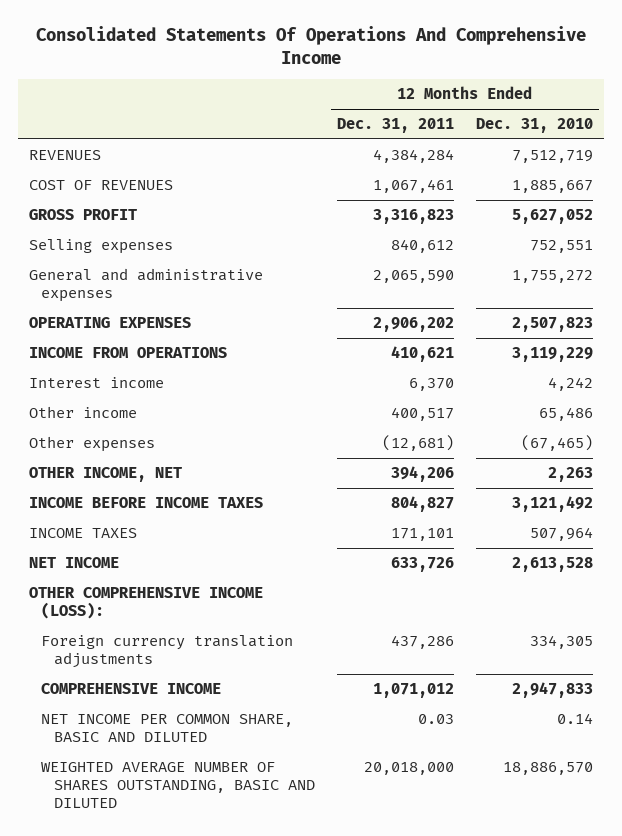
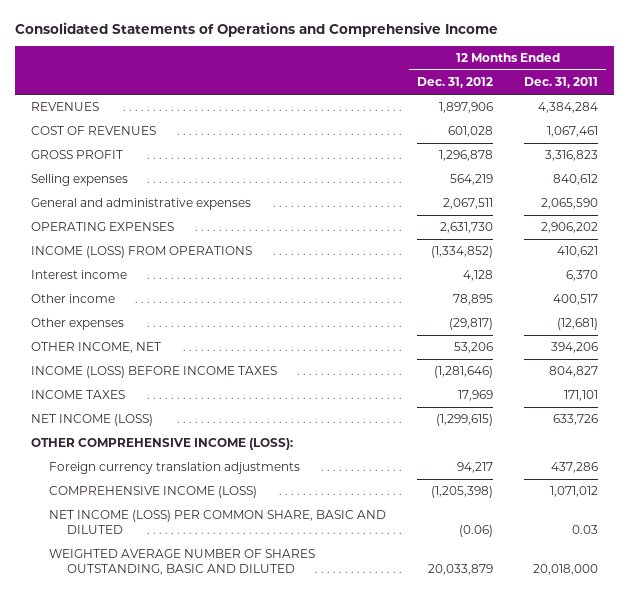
[36,26,587,65] Consolidated Statements Of Operations And Comprehensive Income -> [15,21,499,37] Consolidated Statements of Operations and Comprehensive Income
[476,118,594,134] Dec. 31, 2010 -> none
none -> [417,77,494,89] Dec. 31, 2012
[29,347,228,359] INCOME FROM OPERATIONS -> [30,246,252,259] INCOME (LOSS) FROM OPERATIONS
[29,497,264,509] INCOME BEFORE INCOME TAXES -> [30,366,277,379] INCOME (LOSS) BEFORE INCOME TAXES
[29,557,120,569] NET INCOME -> [30,414,153,427] NET INCOME (LOSS)
[41,683,222,695] COMPREHENSIVE INCOME -> [49,486,258,499] COMPREHENSIVE INCOME (LOSS)
[41,714,294,743] NET INCOME PER COMMON SHARE, BASIC AND DILUTED -> [49,510,387,535] NET INCOME (LOSS) PER COMMON SHARE, BASIC AND DILUTED

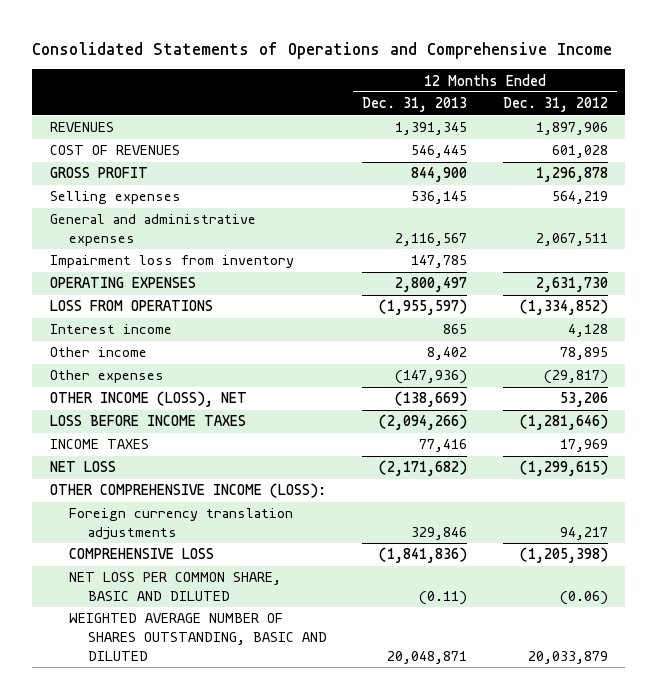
[524,77,599,89] Dec. 31, 2011 -> none
none -> [362,97,468,113] Dec. 31, 2013
none -> [49,255,294,269] Impairment loss from inventory
[30,246,252,259] INCOME (LOSS) FROM OPERATIONS -> [49,300,213,312] LOSS FROM OPERATIONS
[30,342,161,354] OTHER INCOME, NET -> [49,391,247,408] OTHER INCOME (LOSS), NET
[30,366,277,379] INCOME (LOSS) BEFORE INCOME TAXES -> [49,415,246,427] LOSS BEFORE INCOME TAXES
[30,414,153,427] NET INCOME (LOSS) -> [49,461,116,473] NET LOSS
[49,486,258,499] COMPREHENSIVE INCOME (LOSS) -> [68,548,214,560] COMPREHENSIVE LOSS
[49,510,387,535] NET INCOME (LOSS) PER COMMON SHARE, BASIC AND DILUTED -> [68,572,281,602] NET LOSS PER COMMON SHARE, BASIC AND DILUTED

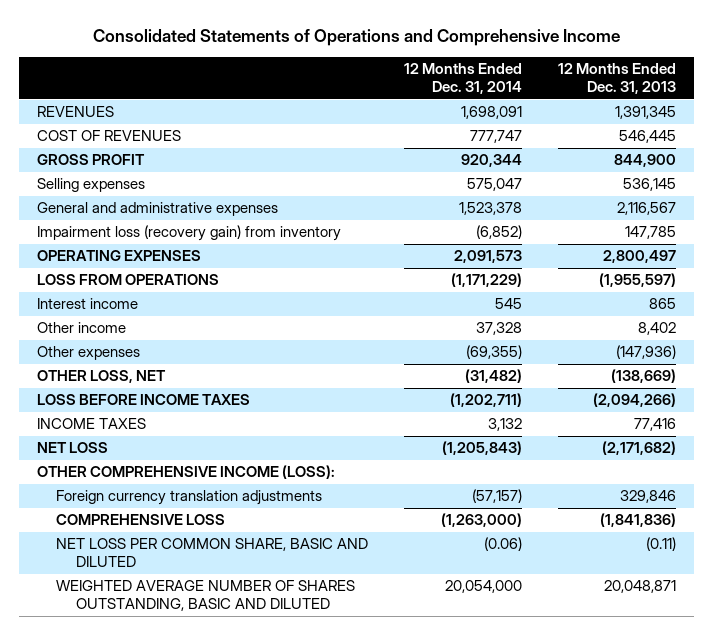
[502,97,608,113] Dec. 31, 2012 -> none
none -> [404,63,523,95] 12 Months Ended Dec. 31, 2014
[49,255,294,269] Impairment loss from inventory -> [37,225,342,242] Impairment loss (recovery gain) from inventory
[49,391,247,408] OTHER INCOME (LOSS), NET -> [37,370,167,384] OTHER LOSS, NET

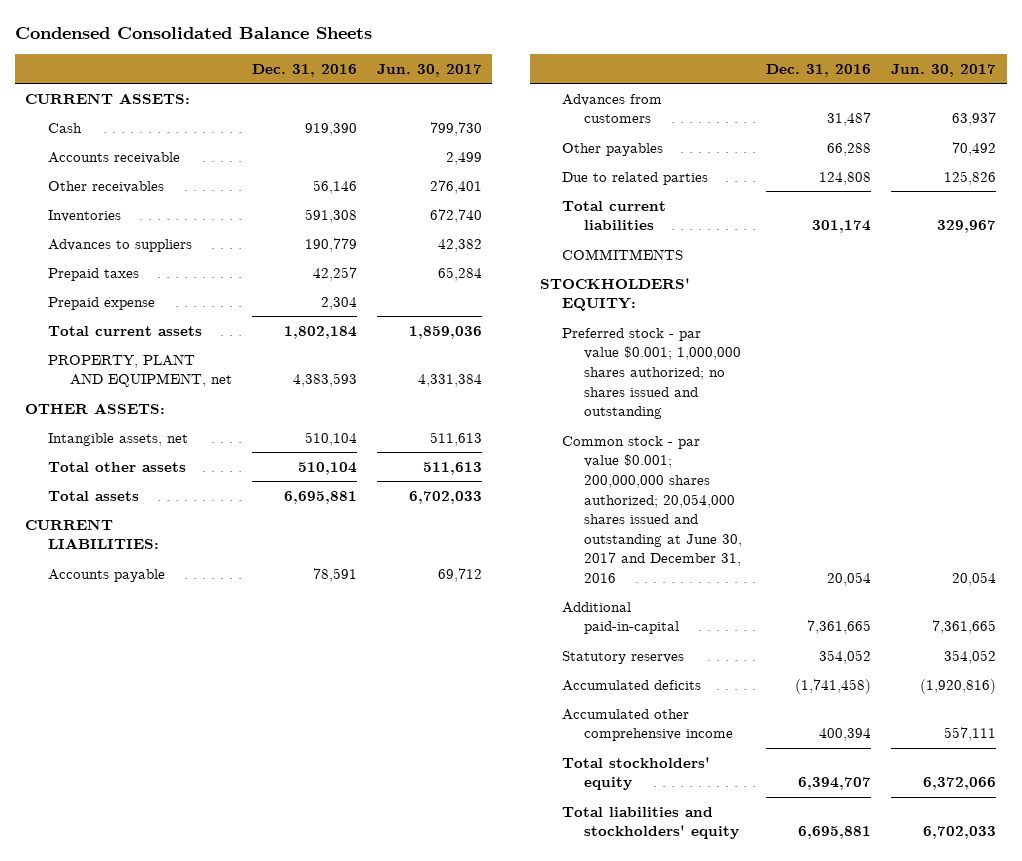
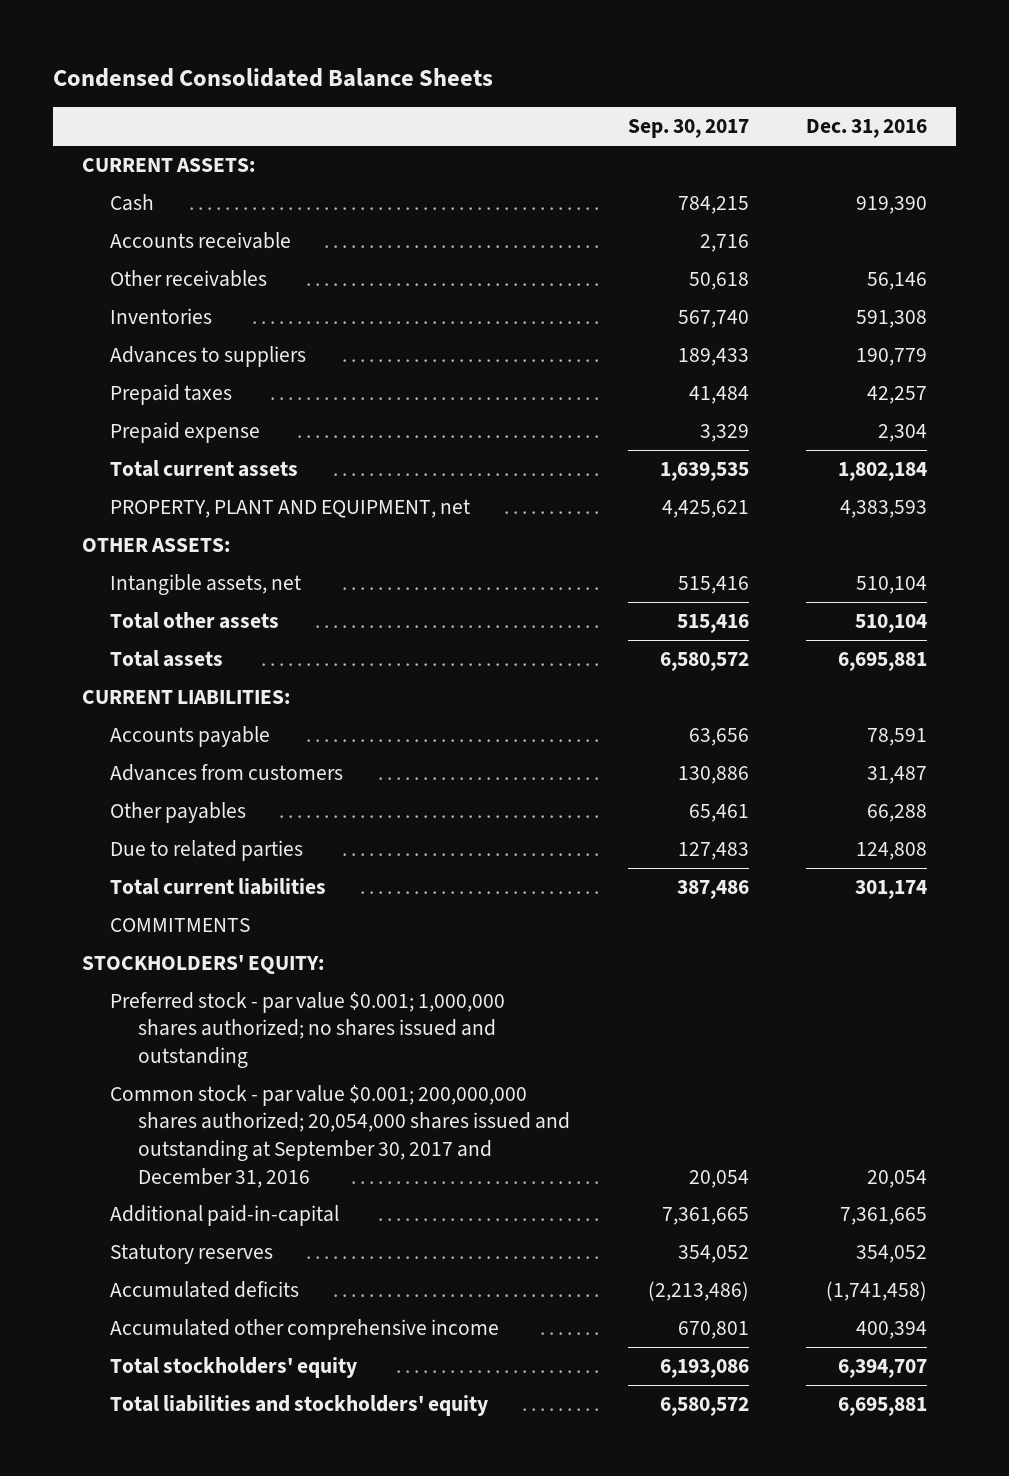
[376,63,482,77] Jun. 30, 2017 -> none
none -> [627,119,749,139] Sep. 30, 2017
[562,435,743,584] Common stock - par value $0.001; 200,000,000 shares authorized; 20,054,000 shares issued and outstanding at June 30, 2017 and December 31, 2016 -> [109,1084,570,1188] Common stock - par value $0.001; 200,000,000 shares authorized; 20,054,000 shares issued and outstanding at September 30, 2017 and December 31, 2016

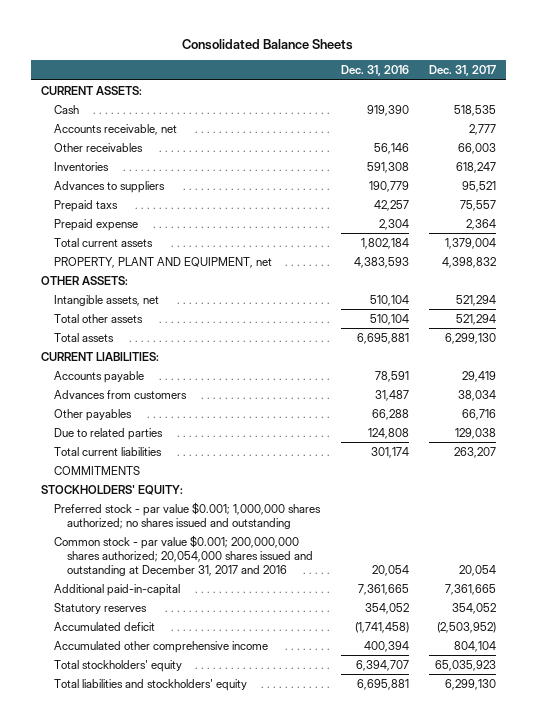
[52,67,493,87] Condensed Consolidated Balance Sheets -> [182,38,354,50] Consolidated Balance Sheets
[627,119,749,139] Sep. 30, 2017 -> none
none -> [428,65,496,77] Dec. 31, 2017
[109,231,291,249] Accounts receivable -> [54,123,178,135] Accounts receivable, net
[109,383,232,405] Prepaid taxes -> [54,199,119,212] Prepaid taxs
[109,1084,570,1188] Common stock - par value $0.001; 200,000,000 shares authorized; 20,054,000 shares issued and outstanding at September 30, 2017 and December 31, 2016 -> [54,534,314,576] Common stock - par value $0.001; 200,000,000 shares authorized; 20,054,000 shares issued and outstanding at December 31, 2017 and 2016
[109,1280,299,1298] Accumulated deficits -> [54,621,156,631] Accumulated deficit

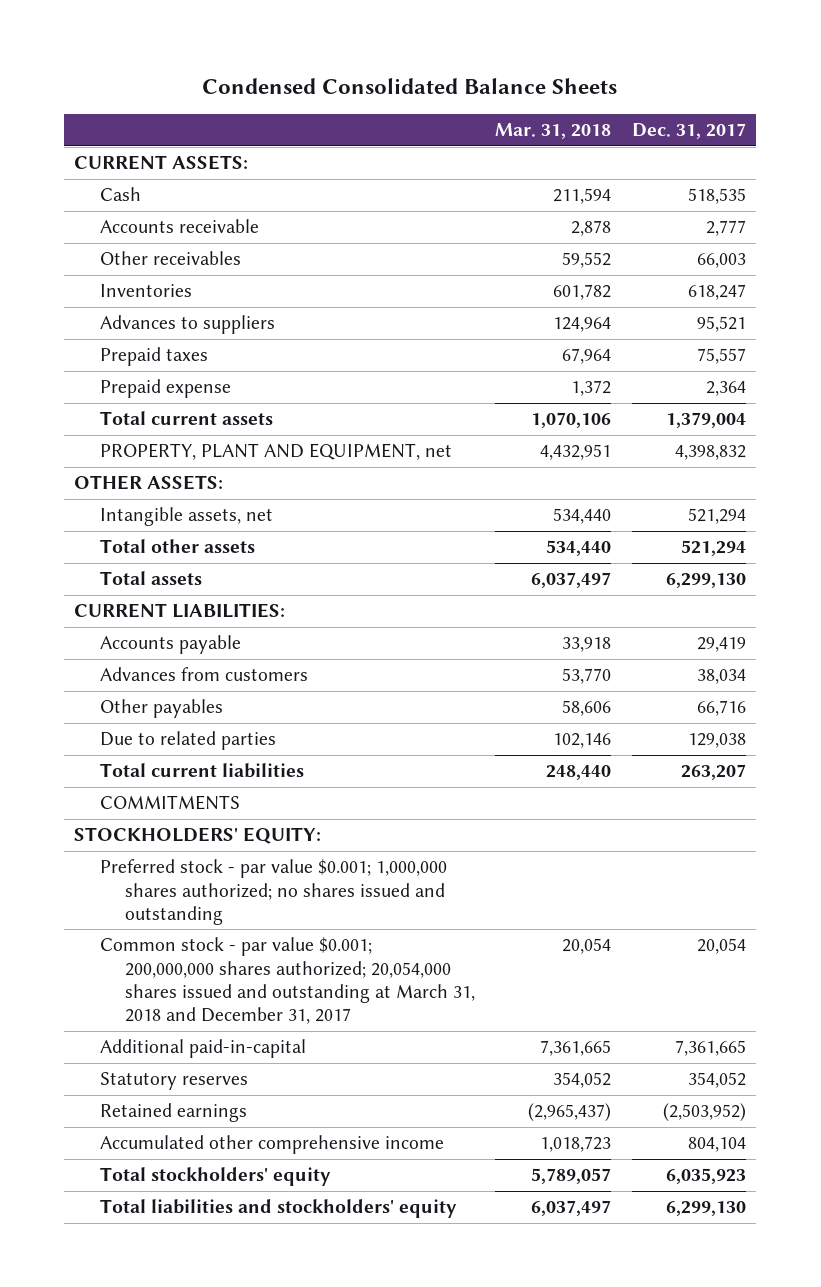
[182,38,354,50] Consolidated Balance Sheets -> [202,78,618,95] Condensed Consolidated Balance Sheets
[340,65,409,77] Dec. 31, 2016 -> none
none -> [495,123,612,140] Mar. 31, 2018
[54,123,178,135] Accounts receivable, net -> [99,219,259,234] Accounts receivable
[54,199,119,212] Prepaid taxs -> [99,347,208,367] Prepaid taxes
[54,534,314,576] Common stock - par value $0.001; 200,000,000 shares authorized; 20,054,000 shares issued and outstanding at December 31, 2017 and 2016 -> [99,937,475,1025] Common stock - par value $0.001; 200,000,000 shares authorized; 20,054,000 shares issued and outstanding at March 31, 2018 and December 31, 2017
[54,621,156,631] Accumulated deficit -> [99,1103,247,1123] Retained earnings
[434,659,496,671] 65,035,923 -> [666,1168,747,1185] 6,035,923

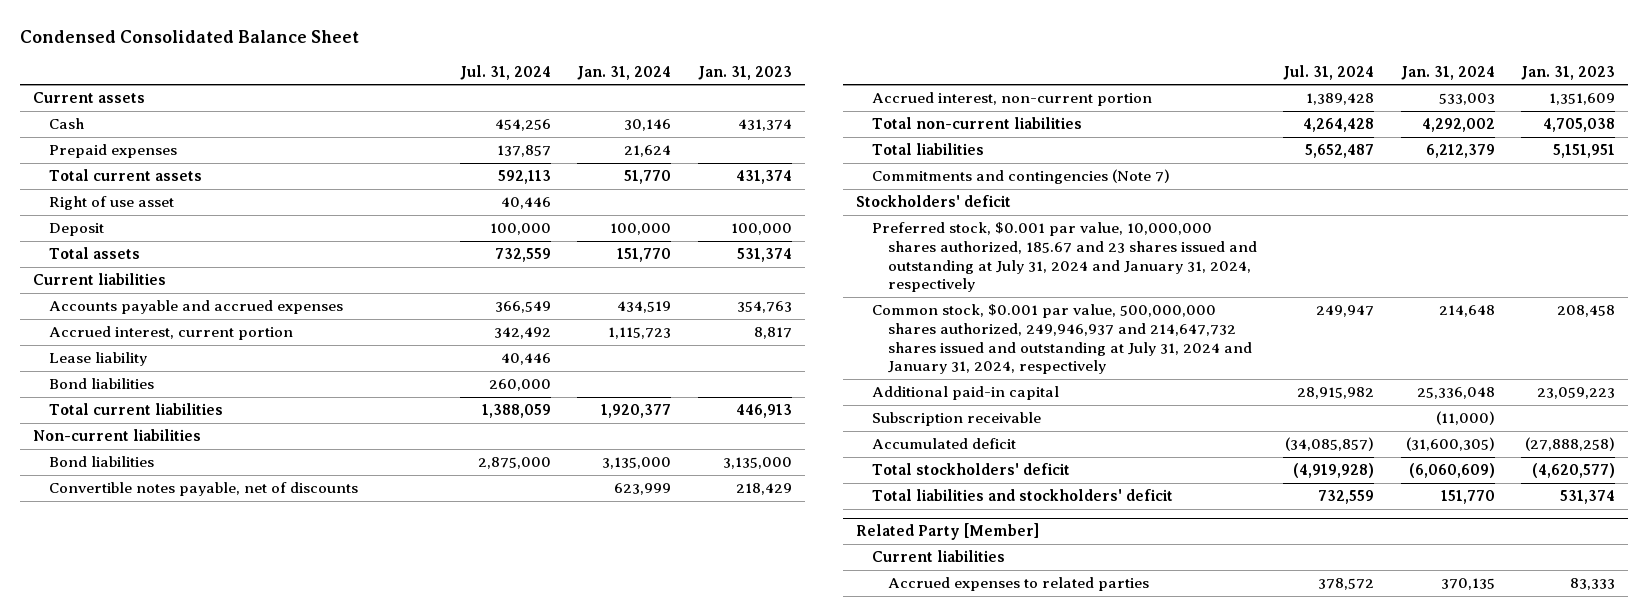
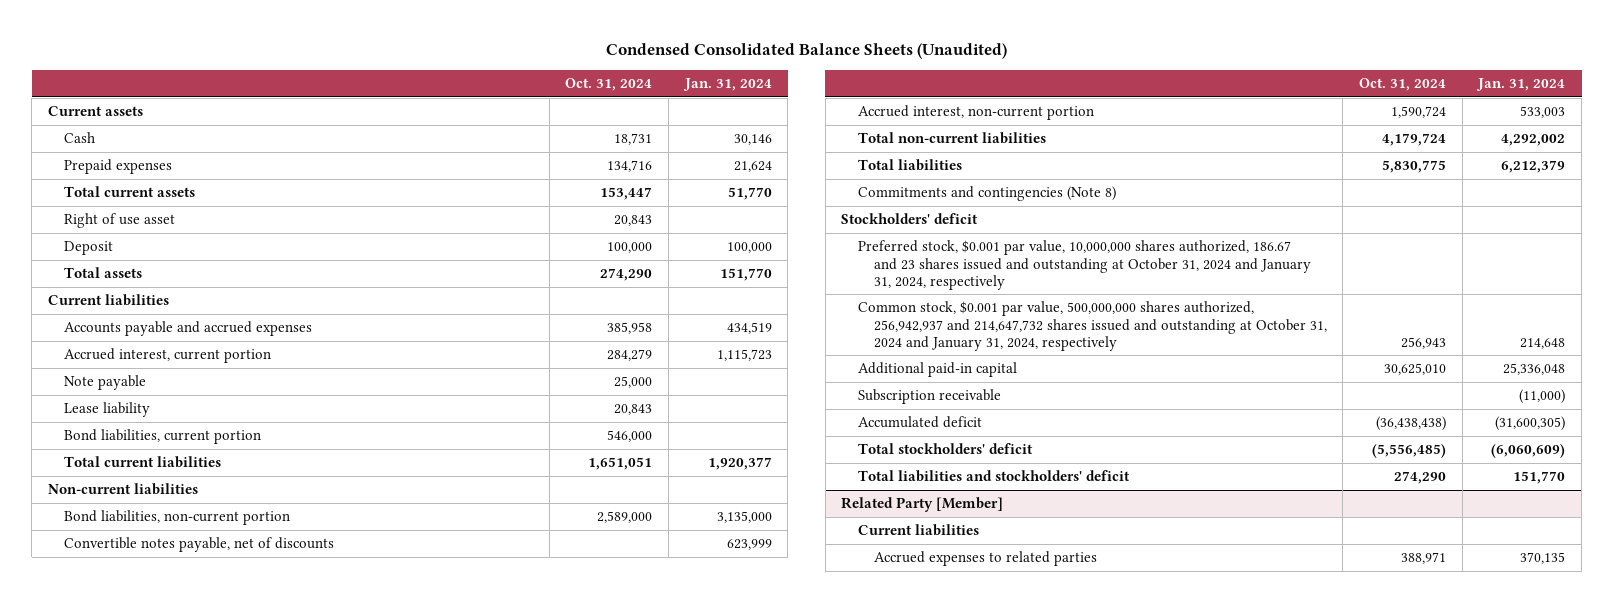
[19,30,359,44] Condensed Consolidated Balance Sheet -> [605,42,1007,59] Condensed Consolidated Balance Sheets (Unaudited)
[459,64,551,80] Jul. 31, 2024 -> none
[697,65,792,80] Jan. 31, 2023 -> none
none -> [565,77,653,91] Oct. 31, 2024
none -> [63,375,146,391] Note payable
[48,378,154,390] Bond liabilities -> [63,429,261,445] Bond liabilities, current portion
[48,456,154,468] Bond liabilities -> [63,510,290,526] Bond liabilities, non-current portion
[872,169,1171,185] Commitments and contingencies (Note 7) -> [857,186,1116,202] Commitments and contingencies (Note 8)
[872,222,1257,293] Preferred stock, $0.001 par value, 10,000,000 shares authorized, 185.67 and 23 shares issued and outstanding at July 31, 2024 and January 31, 2024, respectively -> [857,240,1311,290] Preferred stock, $0.001 par value, 10,000,000 shares authorized, 186.67 and 23 shares issued and outstanding at October 31, 2024 and January 31, 2024, respectively
[872,304,1252,375] Common stock, $0.001 par value, 500,000,000 shares authorized, 249,946,937 and 214,647,732 shares issued and outstanding at July 31, 2024 and January 31, 2024, respectively -> [857,301,1327,351] Common stock, $0.001 par value, 500,000,000 shares authorized, 256,942,937 and 214,647,732 shares issued and outstanding at October 31, 2024 and January 31, 2024, respectively

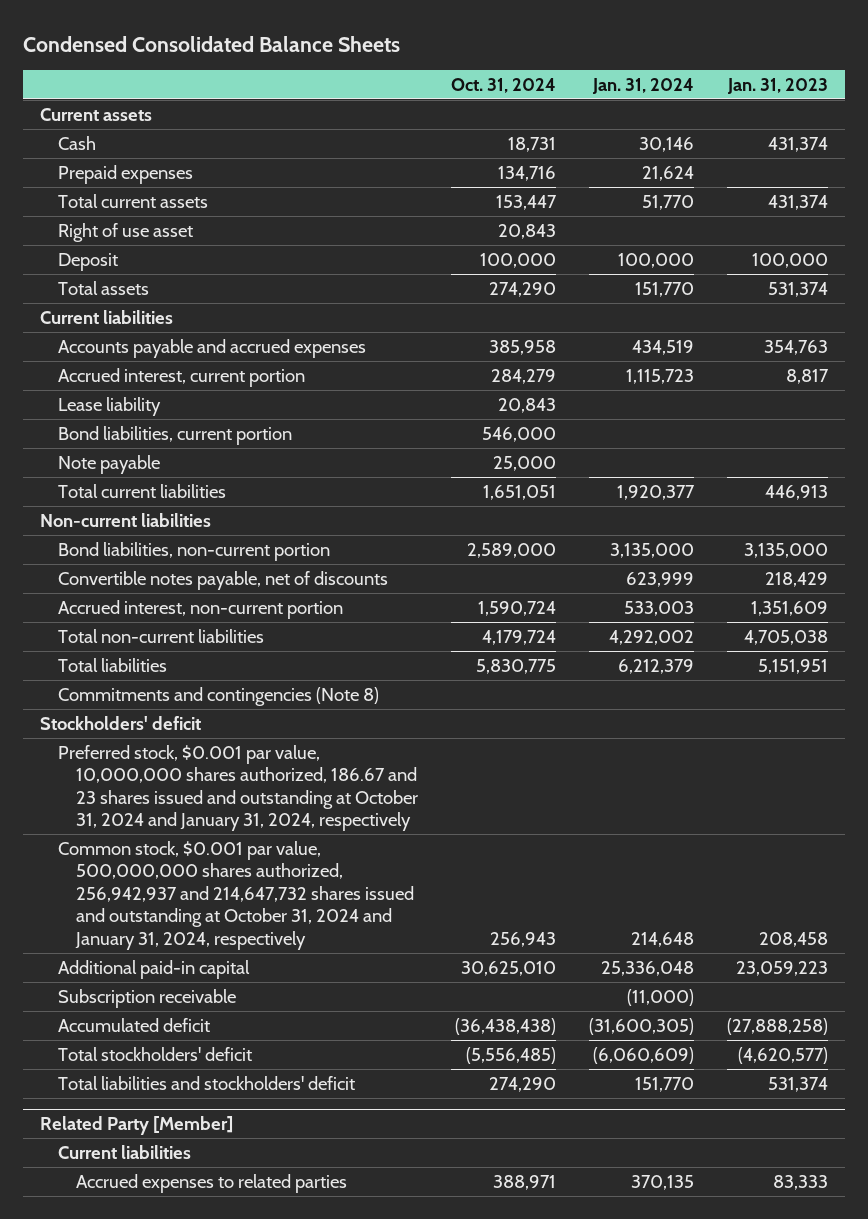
[605,42,1007,59] Condensed Consolidated Balance Sheets (Unaudited) -> [22,35,400,52] Condensed Consolidated Balance Sheets
none -> [727,78,829,95] Jan. 31, 2023
[63,375,146,391] Note payable -> [57,454,160,474] Note payable

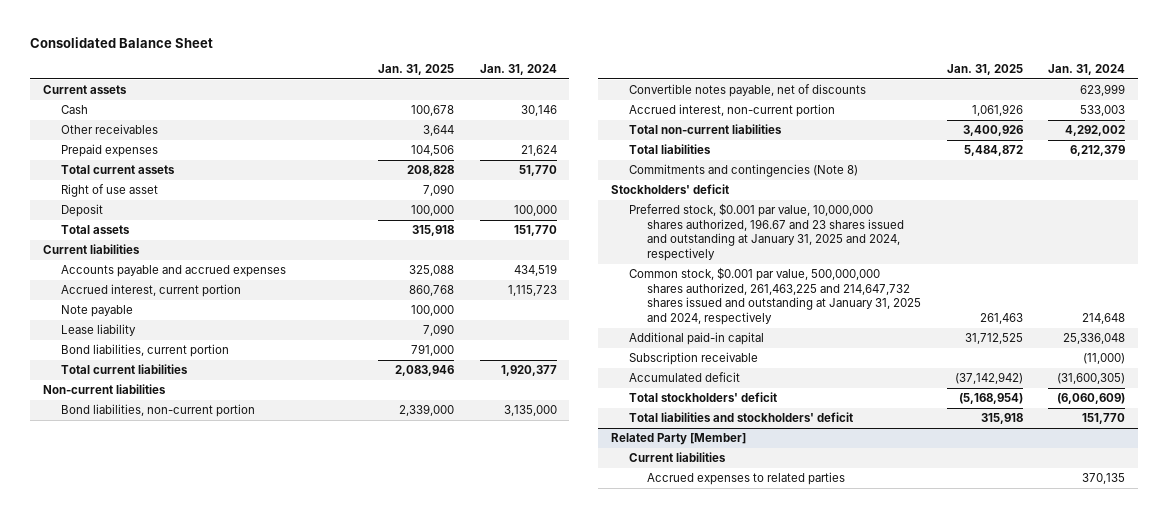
[22,35,400,52] Condensed Consolidated Balance Sheets -> [29,36,213,48] Consolidated Balance Sheet
[450,78,556,94] Oct. 31, 2024 -> none
[727,78,829,95] Jan. 31, 2023 -> none
none -> [378,64,455,76] Jan. 31, 2025
none -> [60,124,158,135] Other receivables
[57,454,160,474] Note payable -> [60,305,133,318] Note payable
[57,744,418,832] Preferred stock, $0.001 par value, 10,000,000 shares authorized, 186.67 and 23 shares issued and outstanding at October 31, 2024 and January 31, 2024, respectively -> [629,203,905,262] Preferred stock, $0.001 par value, 10,000,000 shares authorized, 196.67 and 23 shares issued and outstanding at January 31, 2025 and 2024, respectively
[57,840,414,950] Common stock, $0.001 par value, 500,000,000 shares authorized, 256,942,937 and 214,647,732 shares issued and outstanding at October 31, 2024 and January 31, 2024, respectively -> [629,267,922,326] Common stock, $0.001 par value, 500,000,000 shares authorized, 261,463,225 and 214,647,732 shares issued and outstanding at January 31, 2025 and 2024, respectively

